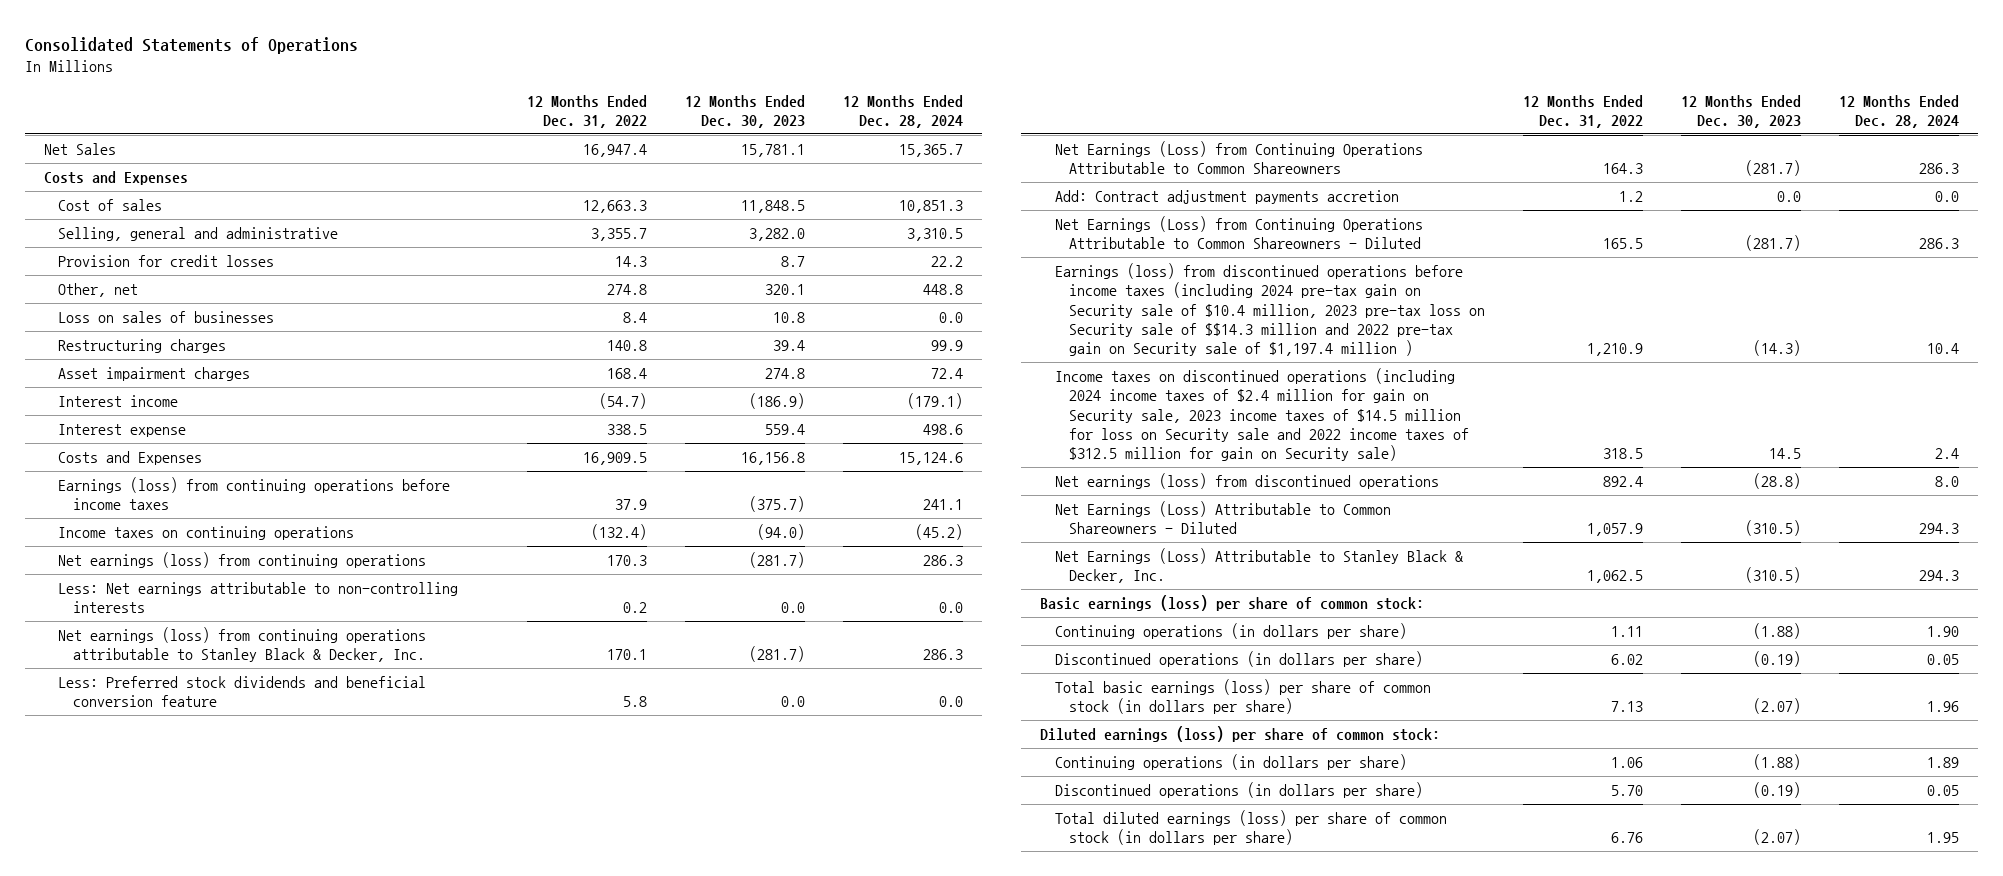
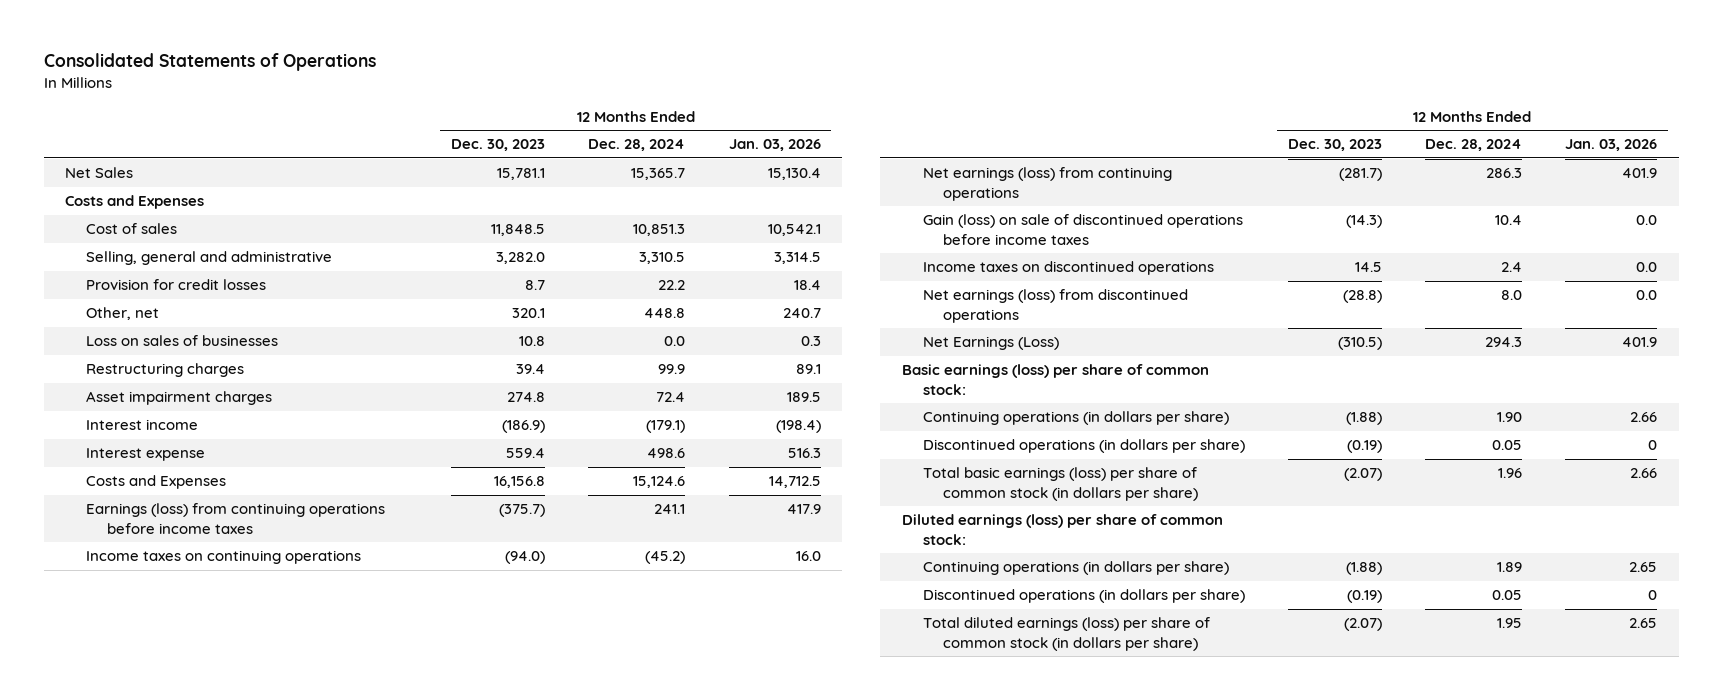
[526,94,647,129] 12 Months Ended Dec. 31, 2022 -> none
none -> [728,139,821,152] Jan. 03, 2026
[58,581,459,614] Less: Net earnings attributable to non-controlling interests -> none
[58,626,427,663] Net earnings (loss) from continuing operations attributable to Stanley Black & Decker, Inc. -> none
[58,675,427,708] Less: Preferred stock dividends and beneficial conversion feature -> none
[1054,140,1423,175] Net Earnings (Loss) from Continuing Operations Attributable to Common Shareowners -> none
[1054,189,1399,204] Add: Contract adjustment payments accretion -> none
[1054,215,1423,250] Net Earnings (Loss) from Continuing Operations Attributable to Common Shareowners - Diluted -> none
[1054,262,1486,357] Earnings (loss) from discontinued operations before income taxes (including 2024 pre-tax gain on Security sale of $10.4 million, 2023 pre-tax loss on Security sale of $$14.3 million and 2022 pre-tax gain on Security sale of $1,197.4 million ) -> [922,214,1243,245] Gain (loss) on sale of discontinued operations before income taxes
[1054,367,1470,462] Income taxes on discontinued operations (including 2024 income taxes of $2.4 million for gain on Security sale, 2023 income taxes of $14.5 million for loss on Security sale and 2022 income taxes of $312.5 million for gain on Security sale) -> [922,261,1214,276] Income taxes on discontinued operations
[1054,500,1391,535] Net Earnings (Loss) Attributable to Common Shareowners - Diluted -> none
[1054,547,1463,584] Net Earnings (Loss) Attributable to Stanley Black & Decker, Inc. -> [922,336,1059,351] Net Earnings (Loss)

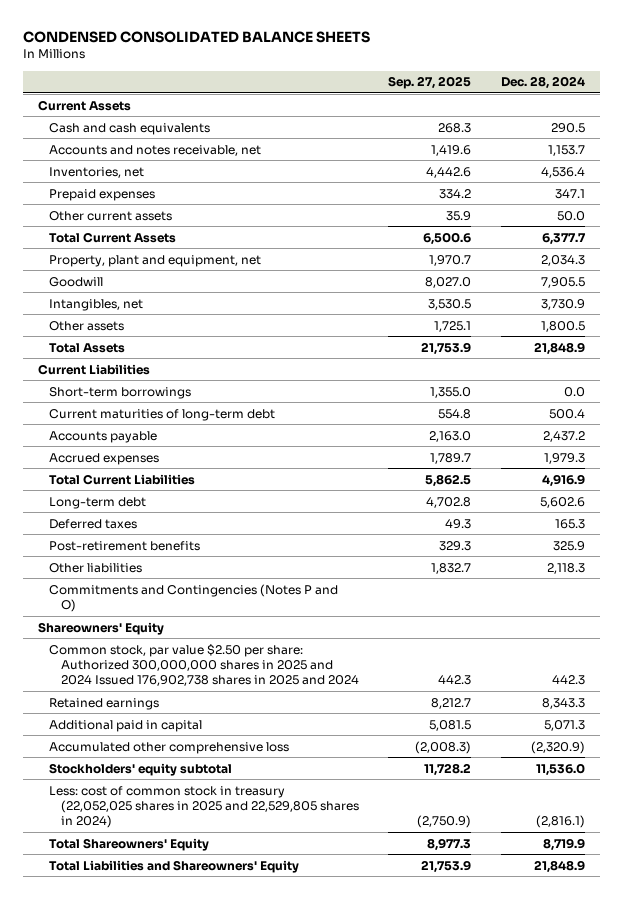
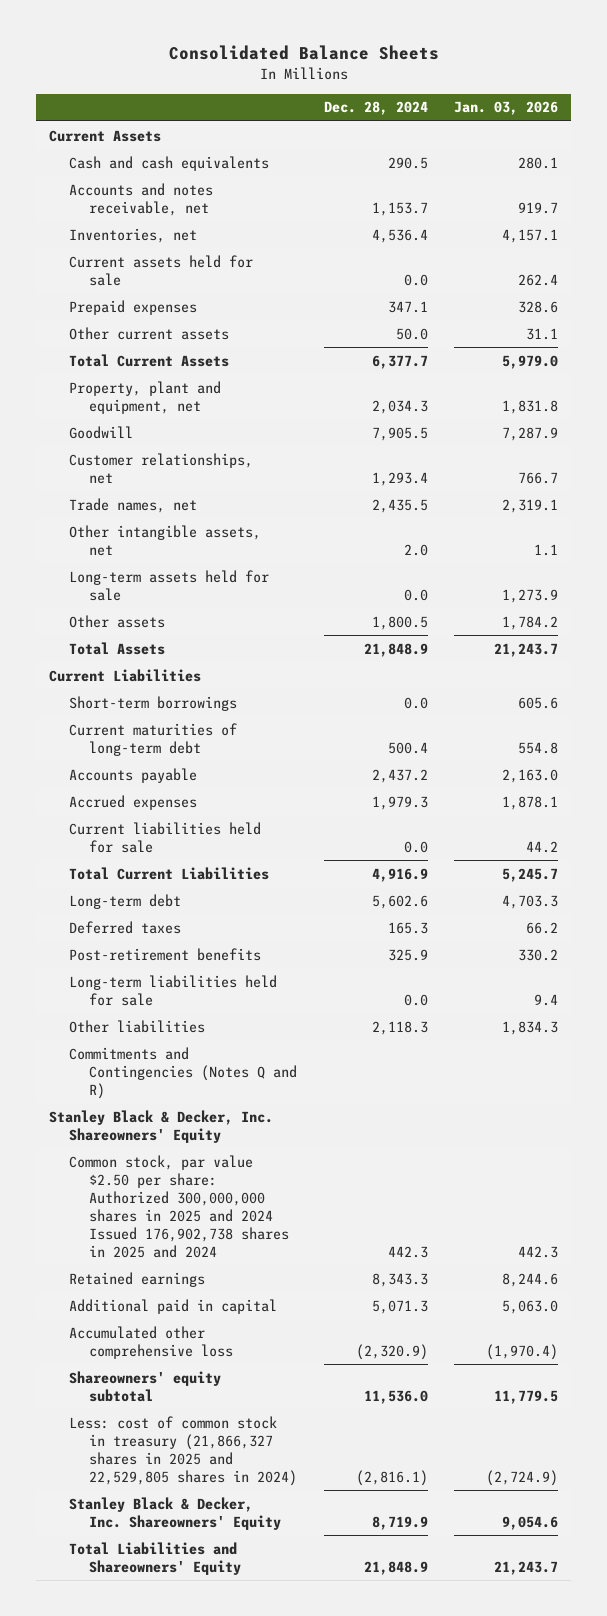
[22,30,370,43] CONDENSED CONSOLIDATED BALANCE SHEETS -> [168,45,439,61] Consolidated Balance Sheets
[388,76,472,90] Sep. 27, 2025 -> none
none -> [453,101,558,116] Jan. 03, 2026
none -> [69,254,254,286] Current assets held for sale
none -> [69,452,254,484] Customer relationships, net
none -> [69,497,198,513] Trade names, net
[49,298,144,311] Intangibles, net -> [69,524,262,556] Other intangible assets, net
[541,298,586,310] 3,730.9 -> [403,543,428,556] 2.0
none -> [69,569,270,601] Long-term assets held for sale
none -> [69,821,262,853] Current liabilities held for sale
none -> [69,974,278,1006] Long-term liabilities held for sale
[49,583,339,612] Commitments and Contingencies (Notes P and O) -> [69,1046,298,1099] Commitments and Contingencies (Notes Q and R)
[37,621,164,635] Shareowners' Equity -> [49,1109,274,1143] Stanley Black & Decker, Inc. Shareowners' Equity
[49,762,233,776] Stockholders' equity subtotal -> [69,1370,222,1402] Shareowners' equity subtotal
[49,785,359,829] Less: cost of common stock in treasury (22,052,025 shares in 2025 and 22,529,805 shares in 2024) -> [69,1415,298,1486] Less: cost of common stock in treasury (21,866,327 shares in 2025 and 22,529,805 shares in 2024)
[49,837,210,851] Total Shareowners' Equity -> [69,1496,282,1530] Stanley Black & Decker, Inc. Shareowners' Equity

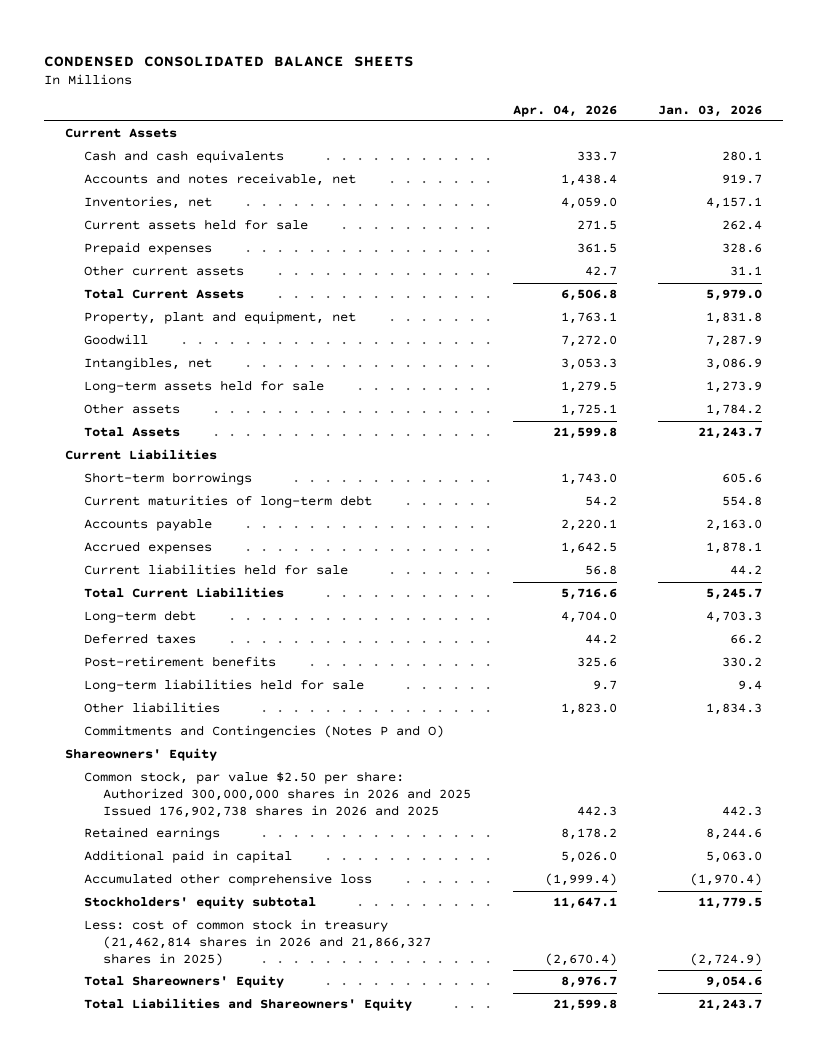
[168,45,439,61] Consolidated Balance Sheets -> [44,55,415,67] CONDENSED CONSOLIDATED BALANCE SHEETS
[323,101,428,116] Dec. 28, 2024 -> none
none -> [512,104,617,117] Apr. 04, 2026
[69,452,254,484] Customer relationships, net -> none
[69,497,198,513] Trade names, net -> none
[69,524,262,556] Other intangible assets, net -> [84,357,213,371] Intangibles, net
[533,543,558,556] 1.1 -> [706,358,763,371] 3,086.9
[69,1046,298,1099] Commitments and Contingencies (Notes Q and R) -> [84,725,445,739] Commitments and Contingencies (Notes P and O)
[49,1109,274,1143] Stanley Black & Decker, Inc. Shareowners' Equity -> [64,748,217,762] Shareowners' Equity
[69,1154,290,1258] Common stock, par value $2.50 per share: Authorized 300,000,000 shares in 2025 and 2024 Issued 176,902,738 shares in 2025 and 2024 -> [84,771,472,818] Common stock, par value $2.50 per share: Authorized 300,000,000 shares in 2026 and 2025 Issued 176,902,738 shares in 2026 and 2025
[69,1370,222,1402] Shareowners' equity subtotal -> [84,896,317,910] Stockholders' equity subtotal
[69,1415,298,1486] Less: cost of common stock in treasury (21,866,327 shares in 2025 and 22,529,805 shares in 2024) -> [84,919,432,966] Less: cost of common stock in treasury (21,462,814 shares in 2026 and 21,866,327 shares in 2025)
[69,1496,282,1530] Stanley Black & Decker, Inc. Shareowners' Equity -> [84,975,285,989] Total Shareowners' Equity

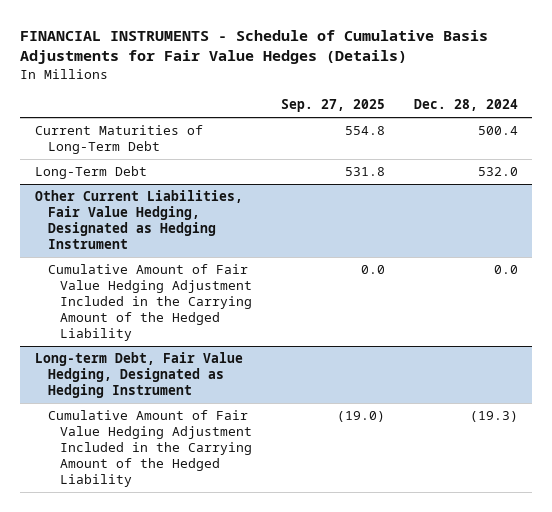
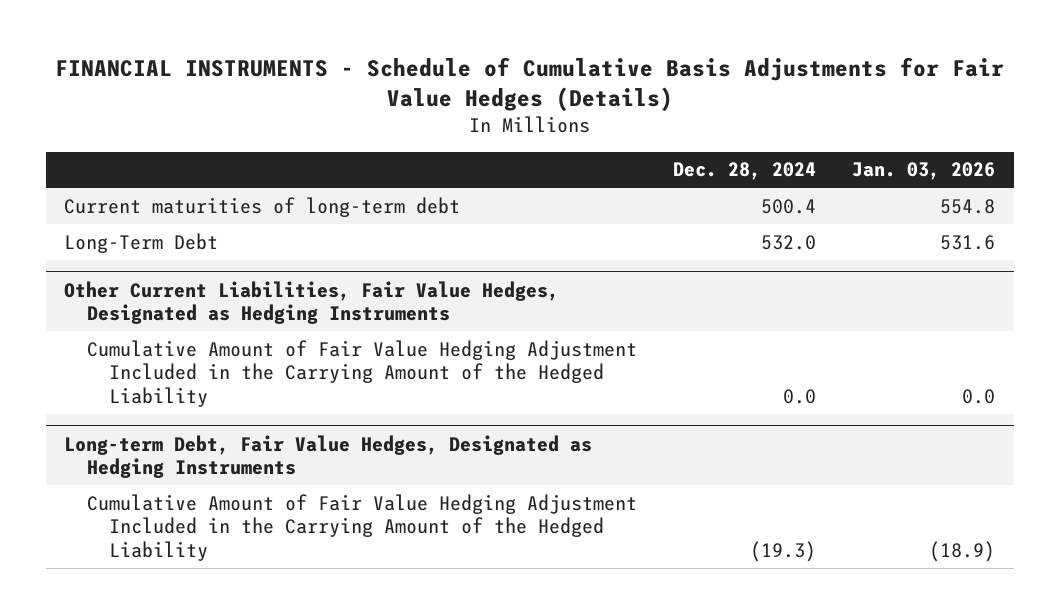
[280,99,385,113] Sep. 27, 2025 -> none
none -> [852,162,996,181] Jan. 03, 2026
[34,125,203,155] Current Maturities of Long-Term Debt -> [64,196,461,217] Current maturities of long-term debt
[34,190,243,250] Other Current Liabilities, Fair Value Hedging, Designated as Hedging Instrument -> [64,280,560,325] Other Current Liabilities, Fair Value Hedges, Designated as Hedging Instruments
[34,352,243,399] Long-term Debt, Fair Value Hedging, Designated as Hedging Instrument -> [64,434,593,479] Long-term Debt, Fair Value Hedges, Designated as Hedging Instruments

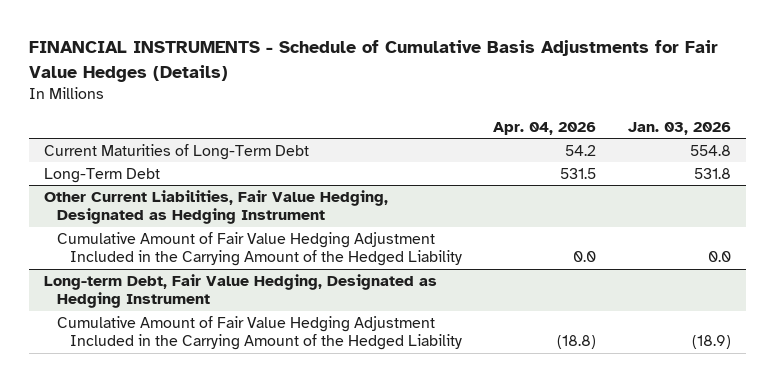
[673,162,817,181] Dec. 28, 2024 -> none
none -> [493,121,597,135] Apr. 04, 2026
[64,196,461,217] Current maturities of long-term debt -> [44,143,310,160] Current Maturities of Long-Term Debt
[940,234,996,250] 531.6 -> [693,167,731,179] 531.8
[64,280,560,325] Other Current Liabilities, Fair Value Hedges, Designated as Hedging Instruments -> [44,189,389,225] Other Current Liabilities, Fair Value Hedging, Designated as Hedging Instrument
[64,434,593,479] Long-term Debt, Fair Value Hedges, Designated as Hedging Instruments -> [44,273,438,309] Long-term Debt, Fair Value Hedging, Designated as Hedging Instrument

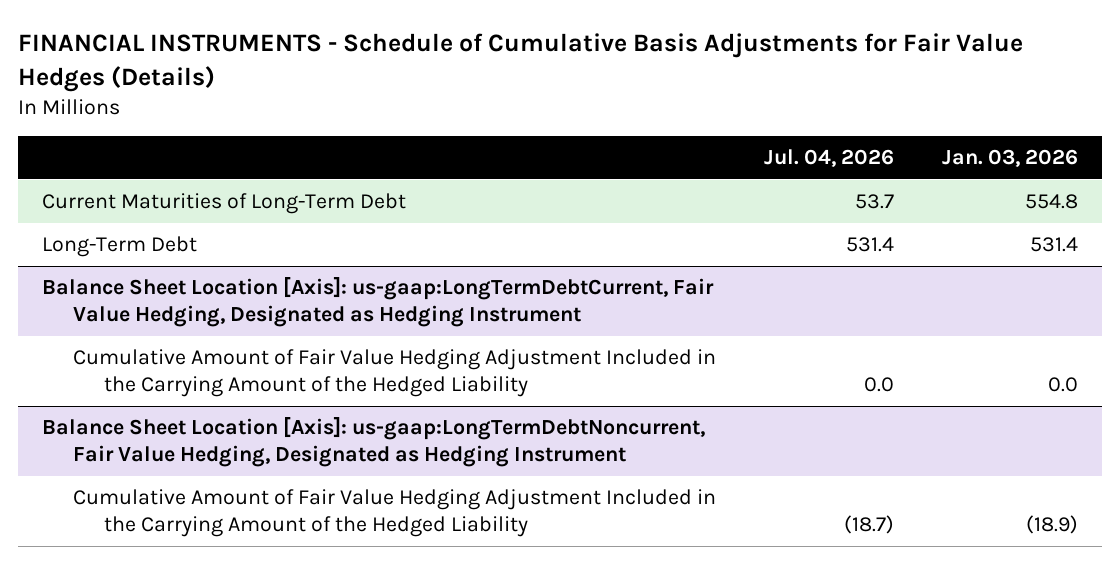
[493,121,597,135] Apr. 04, 2026 -> none
none -> [764,149,895,168] Jul. 04, 2026
[44,189,389,225] Other Current Liabilities, Fair Value Hedging, Designated as Hedging Instrument -> none
[693,167,731,179] 531.8 -> [1030,237,1079,253] 531.4
none -> [41,277,714,328] Balance Sheet Location [Axis]: us-gaap:LongTermDebtCurrent, Fair Value Hedging, Designated as Hedging Instrument
[44,273,438,309] Long-term Debt, Fair Value Hedging, Designated as Hedging Instrument -> none
none -> [41,417,705,468] Balance Sheet Location [Axis]: us-gaap:LongTermDebtNoncurrent, Fair Value Hedging, Designated as Hedging Instrument

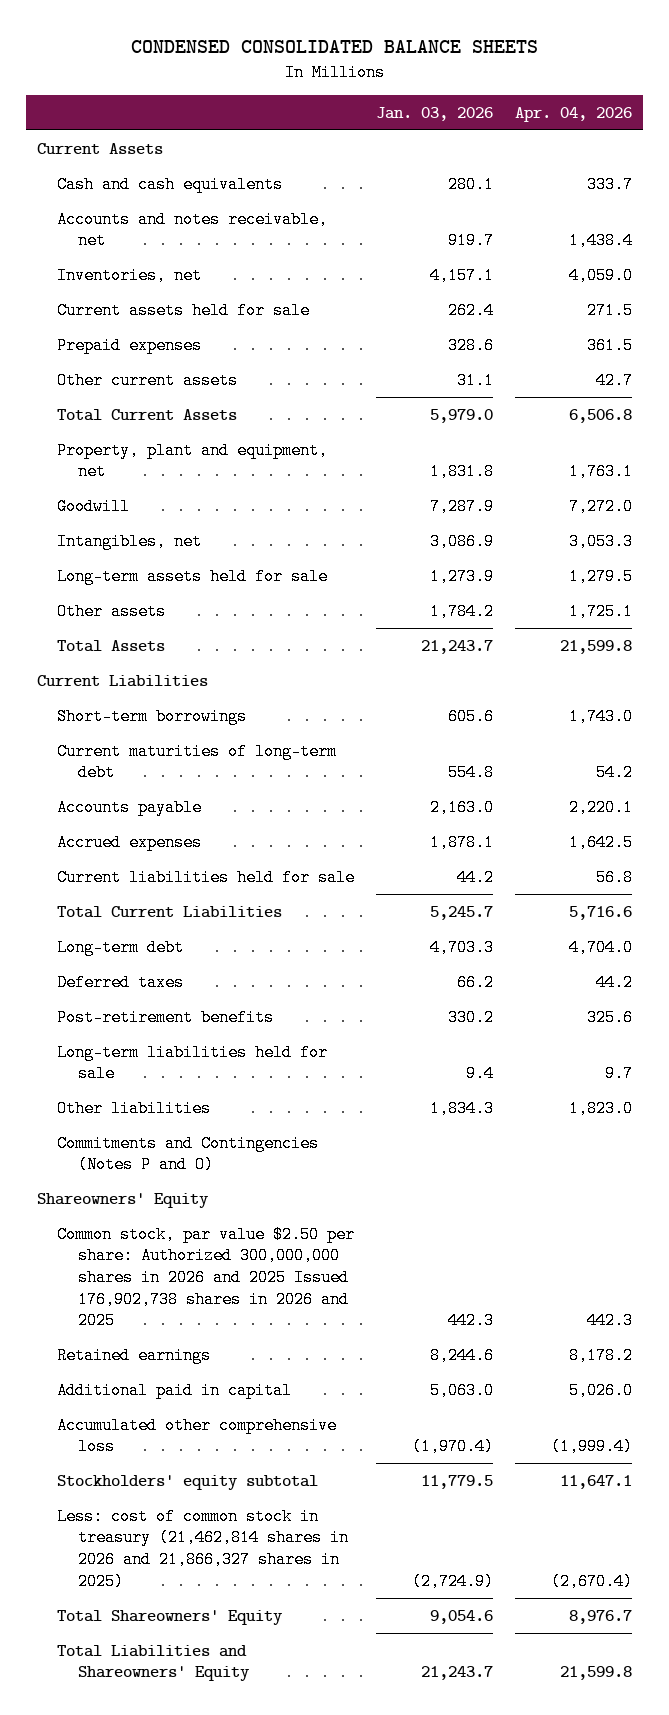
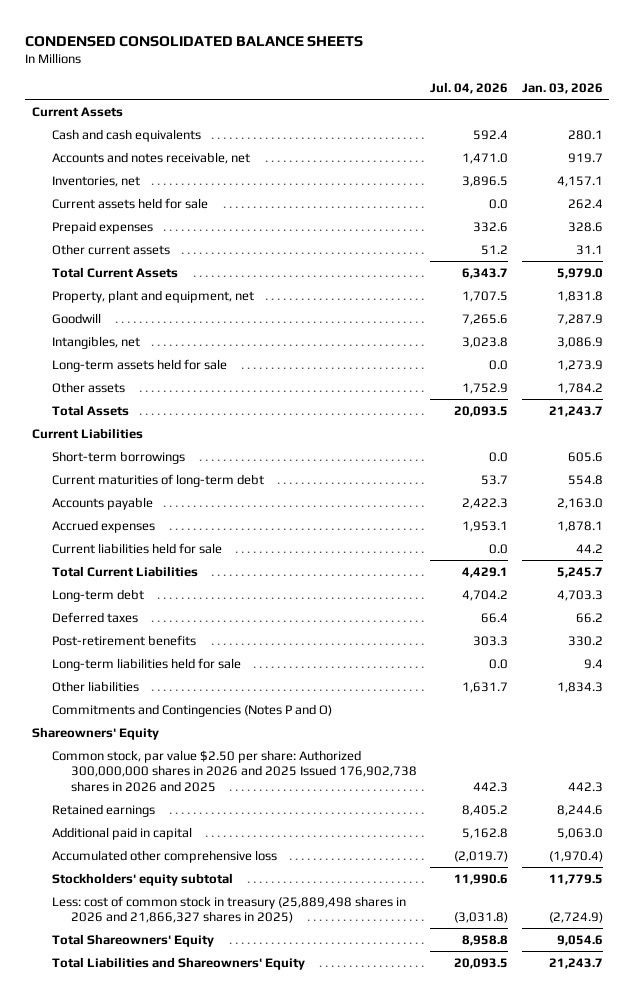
[515,106,633,122] Apr. 04, 2026 -> none
none -> [430,81,509,94] Jul. 04, 2026
[57,1507,349,1590] Less: cost of common stock in treasury (21,462,814 shares in 2026 and 21,866,327 shares in 2025) -> [51,895,406,924] Less: cost of common stock in treasury (25,889,498 shares in 2026 and 21,866,327 shares in 2025)

